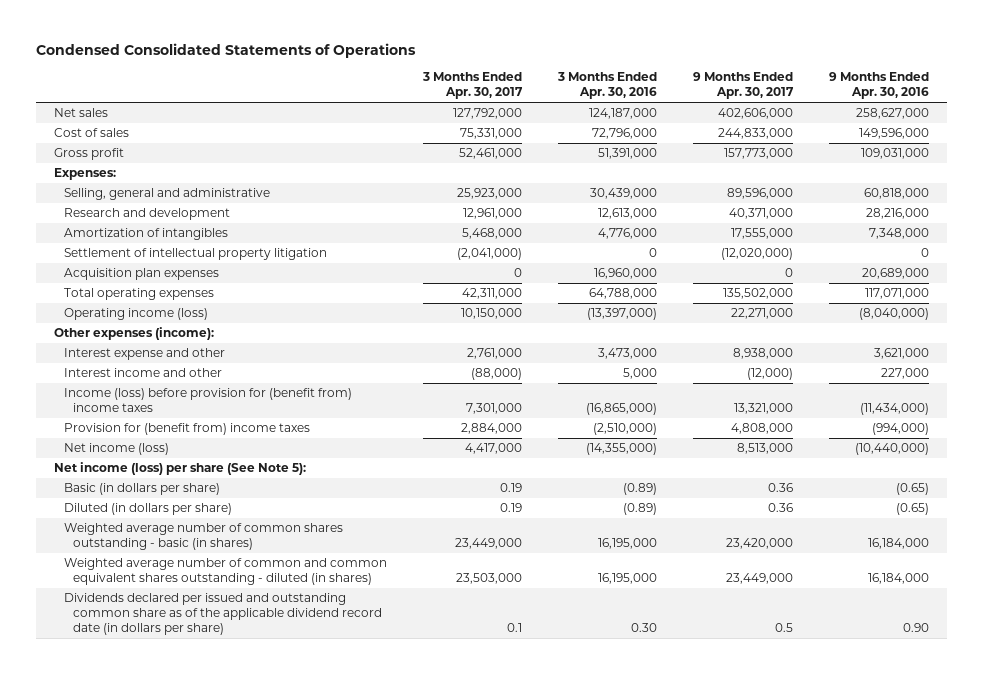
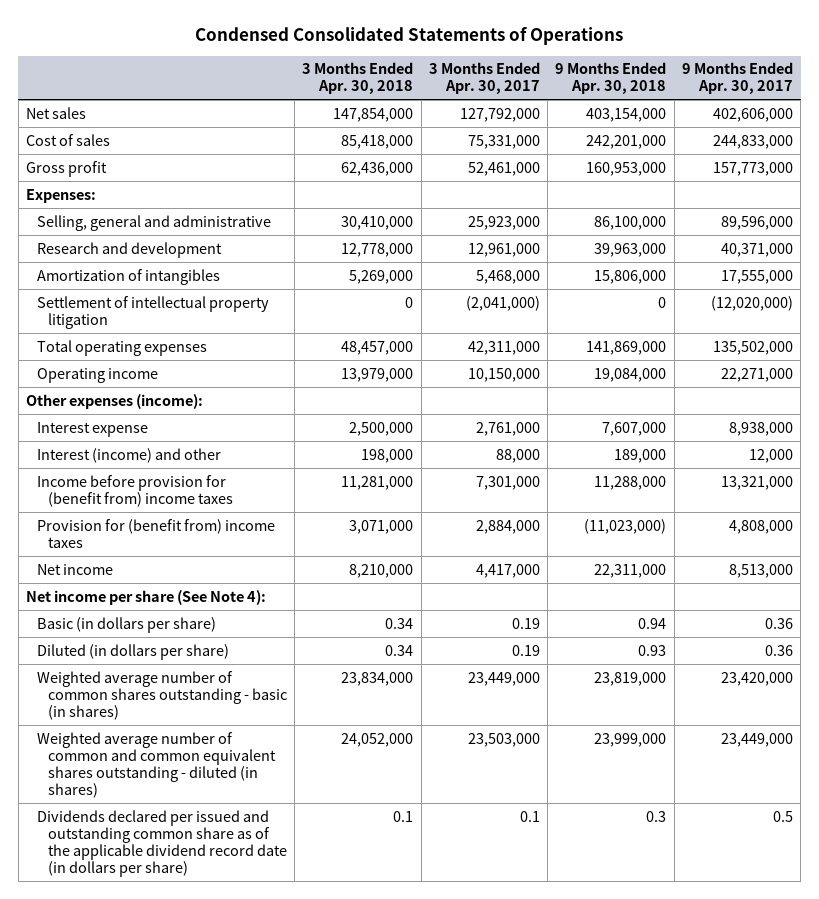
[556,72,657,100] 3 Months Ended Apr. 30, 2016 -> none
[829,72,930,100] 9 Months Ended Apr. 30, 2016 -> none
none -> [302,62,414,95] 3 Months Ended Apr. 30, 2018
none -> [555,62,667,95] 9 Months Ended Apr. 30, 2018
[63,268,219,281] Acquisition plan expenses -> none
[63,308,208,321] Operating income (loss) -> [36,367,158,383] Operating income
[63,348,225,361] Interest expense and other -> [36,421,148,437] Interest expense
[63,368,222,378] Interest income and other -> [36,447,221,463] Interest (income) and other
[470,368,522,381] (88,000) -> [495,448,540,463] 88,000
[747,368,794,381] (12,000) -> [749,448,794,463] 12,000
[63,388,352,413] Income (loss) before provision for (benefit from) income taxes -> [36,474,233,507] Income before provision for (benefit from) income taxes
[63,443,169,456] Net income (loss) -> [36,563,113,575] Net income
[54,462,307,476] Net income (loss) per share (See Note 5): -> [25,589,266,605] Net income per share (See Note 4):

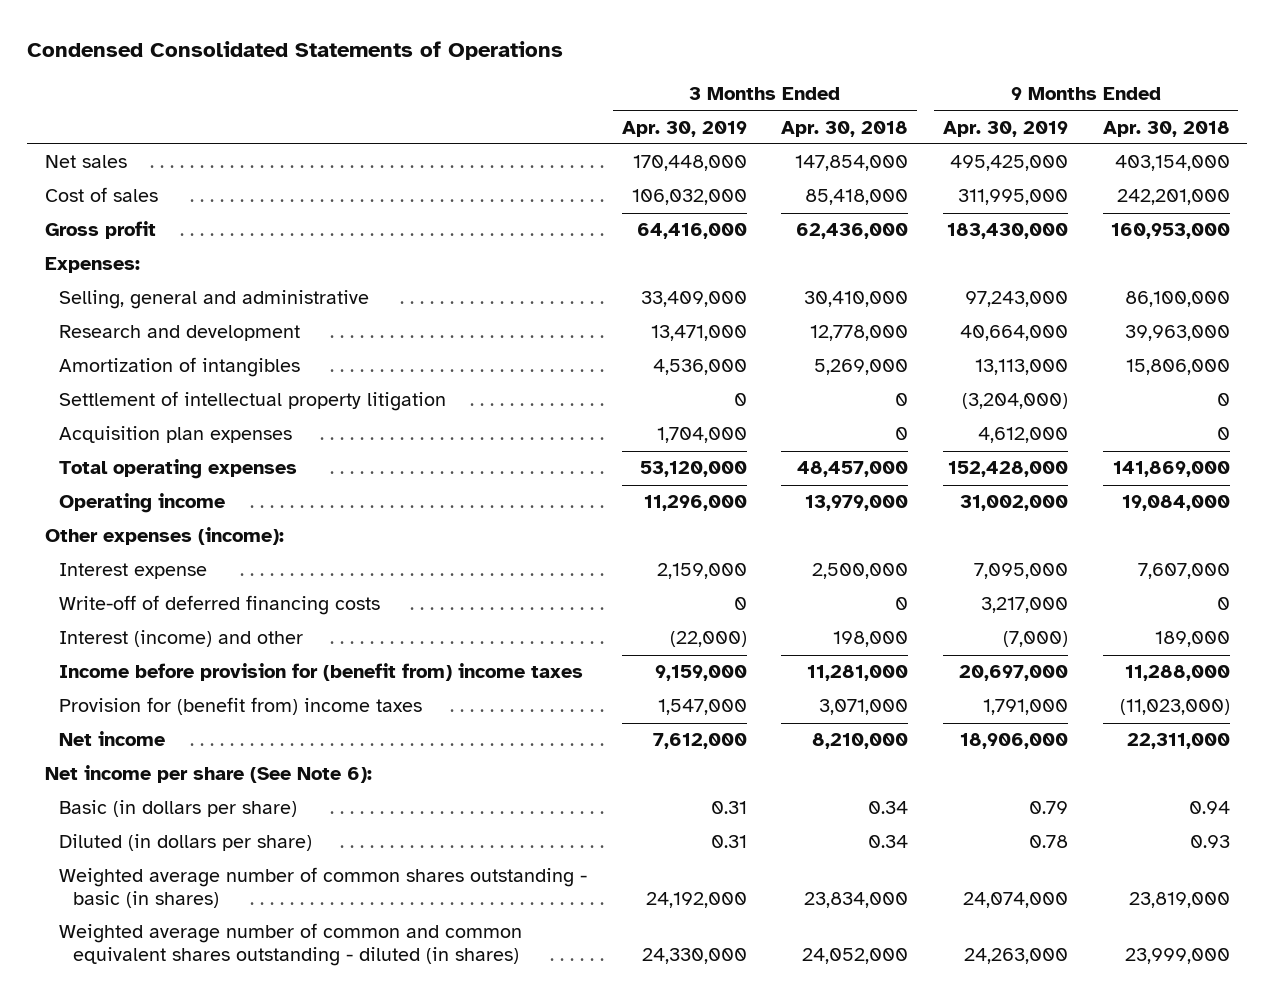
[428,62,540,95] 3 Months Ended Apr. 30, 2017 -> none
[682,62,794,95] 9 Months Ended Apr. 30, 2017 -> none
none -> [621,120,747,137] Apr. 30, 2019
none -> [942,120,1068,137] Apr. 30, 2019
none -> [59,426,293,444] Acquisition plan expenses
none -> [59,595,381,616] Write-off of deferred financing costs
[25,589,266,605] Net income per share (See Note 4): -> [44,765,372,784] Net income per share (See Note 6):
[36,809,287,878] Dividends declared per issued and outstanding common share as of the applicable dividend record date (in dollars per share) -> none

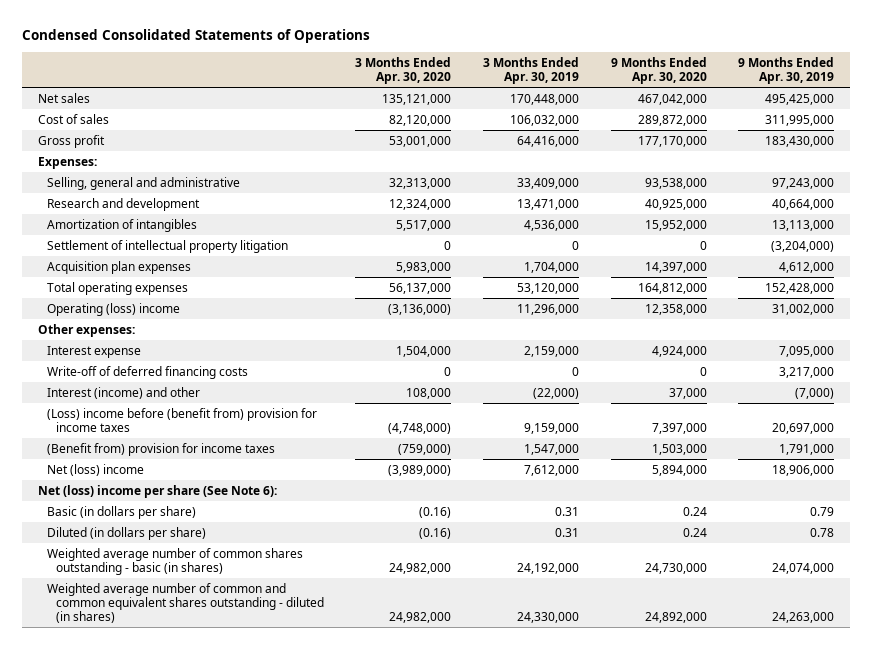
[781,120,909,137] Apr. 30, 2018 -> none
[1102,120,1230,137] Apr. 30, 2018 -> none
none -> [355,57,452,85] 3 Months Ended Apr. 30, 2020
none -> [610,57,707,85] 9 Months Ended Apr. 30, 2020
[59,493,226,514] Operating income -> [46,302,180,316] Operating (loss) income
[44,527,284,546] Other expenses (income): -> [37,323,135,337] Other expenses:
[59,663,584,682] Income before provision for (benefit from) income taxes -> [46,407,317,432] (Loss) income before (benefit from) provision for income taxes
[59,697,423,716] Provision for (benefit from) income taxes -> [46,442,275,456] (Benefit from) provision for income taxes
[59,731,166,747] Net income -> [46,463,144,476] Net (loss) income
[44,765,372,784] Net income per share (See Note 6): -> [37,484,277,498] Net (loss) income per share (See Note 6):

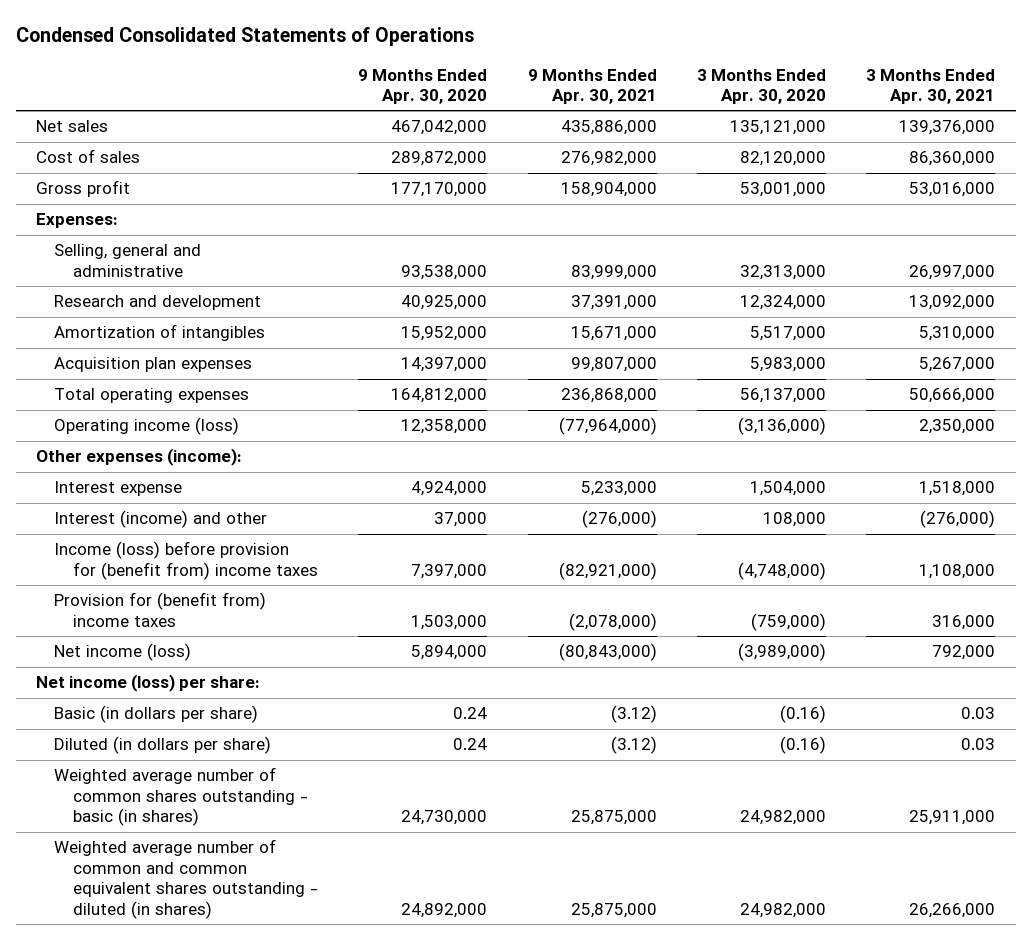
[483,57,580,85] 3 Months Ended Apr. 30, 2019 -> none
[738,57,835,85] 9 Months Ended Apr. 30, 2019 -> none
none -> [527,68,657,105] 9 Months Ended Apr. 30, 2021
none -> [866,68,996,105] 3 Months Ended Apr. 30, 2021
[46,239,288,253] Settlement of intellectual property litigation -> none
[46,302,180,316] Operating (loss) income -> [54,417,240,436] Operating income (loss)
[37,323,135,337] Other expenses: -> [36,448,243,467] Other expenses (income):
[46,365,248,379] Write-off of deferred financing costs -> none
[46,407,317,432] (Loss) income before (benefit from) provision for income taxes -> [54,541,318,580] Income (loss) before provision for (benefit from) income taxes
[46,442,275,456] (Benefit from) provision for income taxes -> [54,592,267,627] Provision for (benefit from) income taxes
[46,463,144,476] Net (loss) income -> [54,643,192,662] Net income (loss)
[37,484,277,498] Net (loss) income per share (See Note 6): -> [36,674,261,693] Net income (loss) per share:

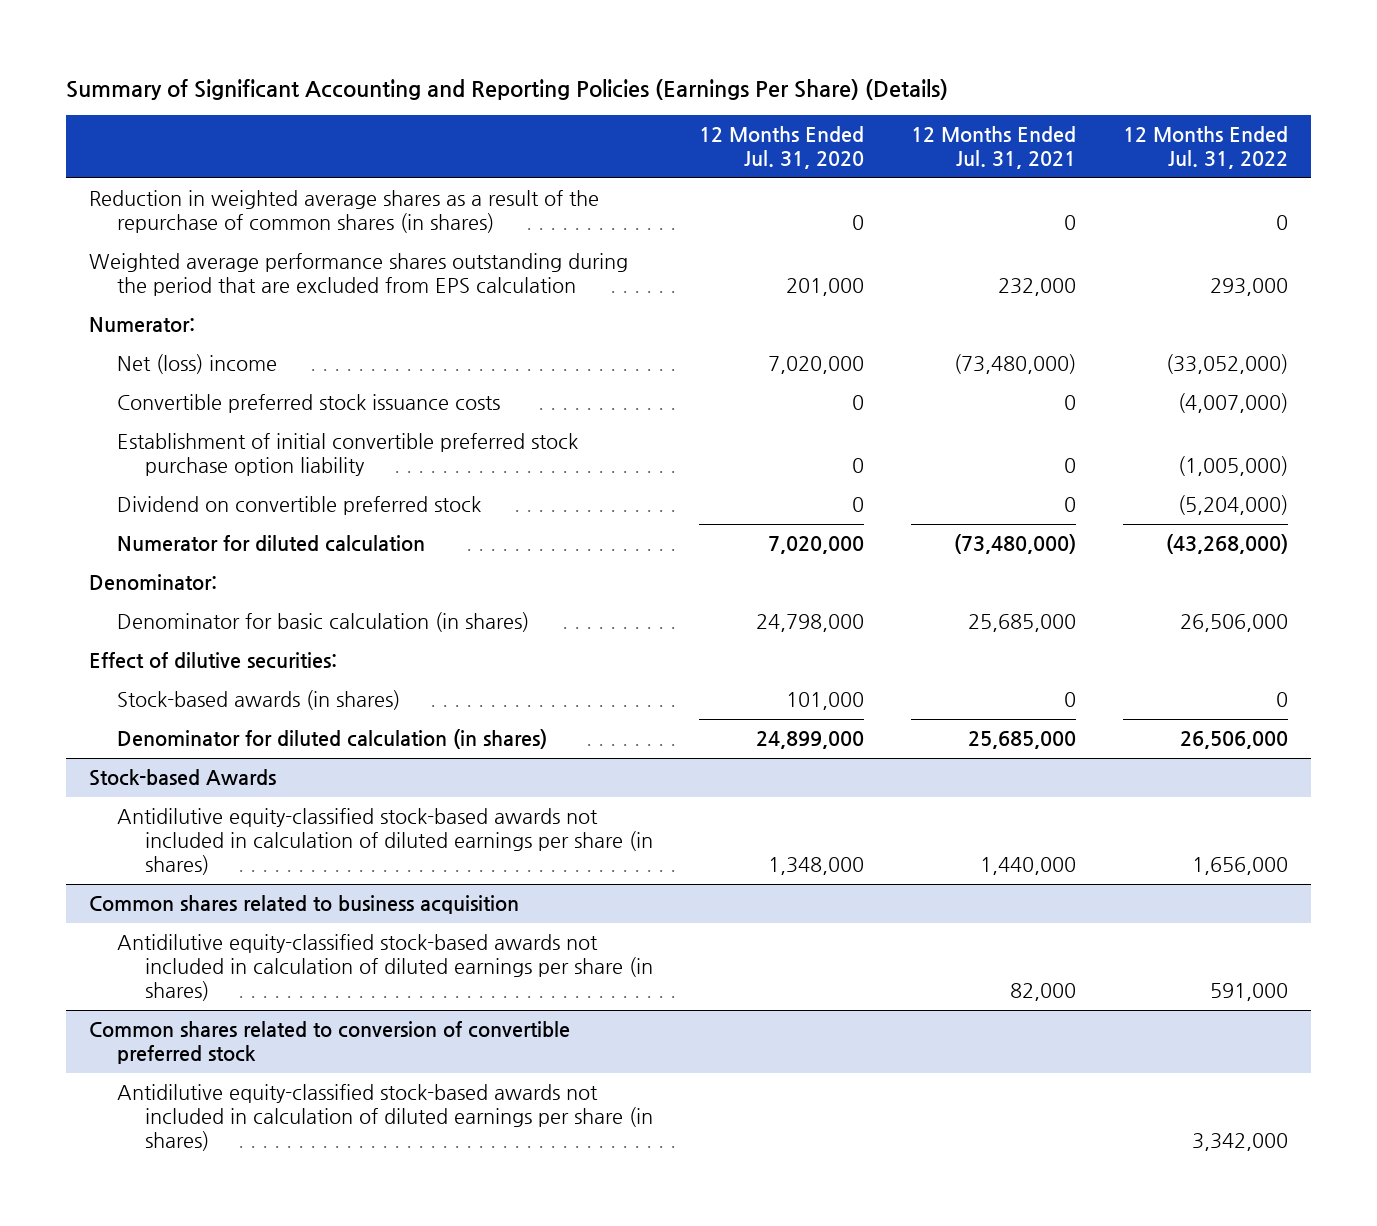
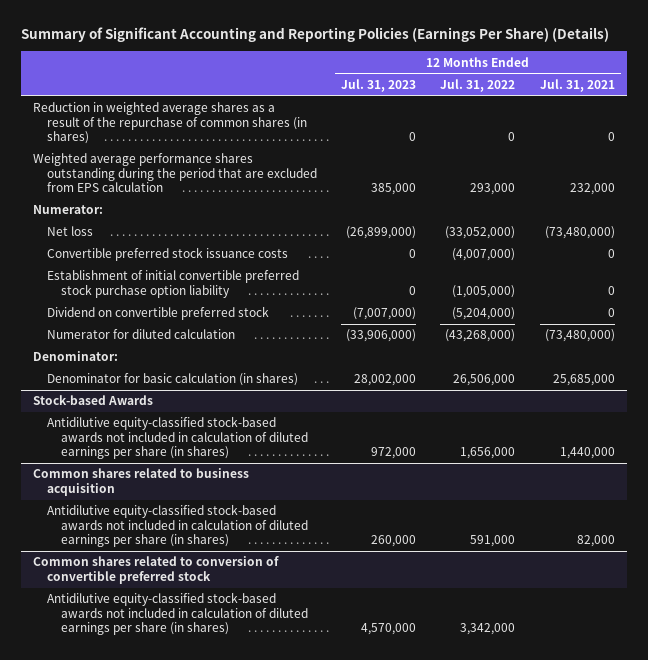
[699,126,865,170] 12 Months Ended Jul. 31, 2020 -> none
none -> [341,78,417,92] Jul. 31, 2023
[116,354,277,375] Net (loss) income -> [46,226,93,237] Net loss
[89,652,338,670] Effect of dilutive securities: -> none
[116,690,400,711] Stock-based awards (in shares) -> none
[116,729,547,750] Denominator for diluted calculation (in shares) -> none

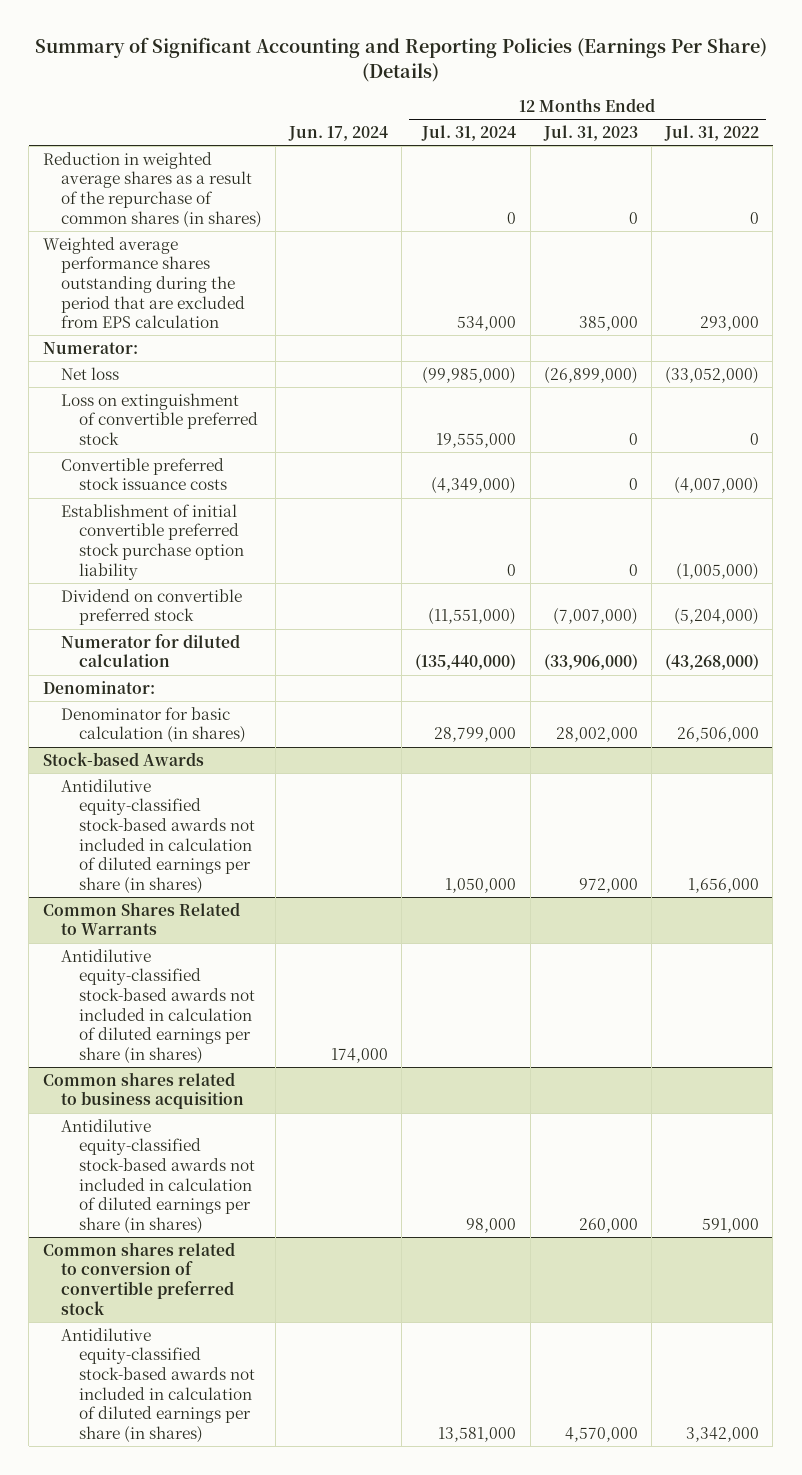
[539,78,615,92] Jul. 31, 2021 -> none
none -> [287,126,388,142] Jun. 17, 2024
none -> [421,125,517,142] Jul. 31, 2024
none -> [60,392,258,445] Loss on extinguishment of convertible preferred stock
none -> [42,901,240,936] Common Shares Related to Warrants
none -> [60,948,255,1064] Antidilutive equity-classified stock-based awards not included in calculation of diluted earnings per share (in shares)

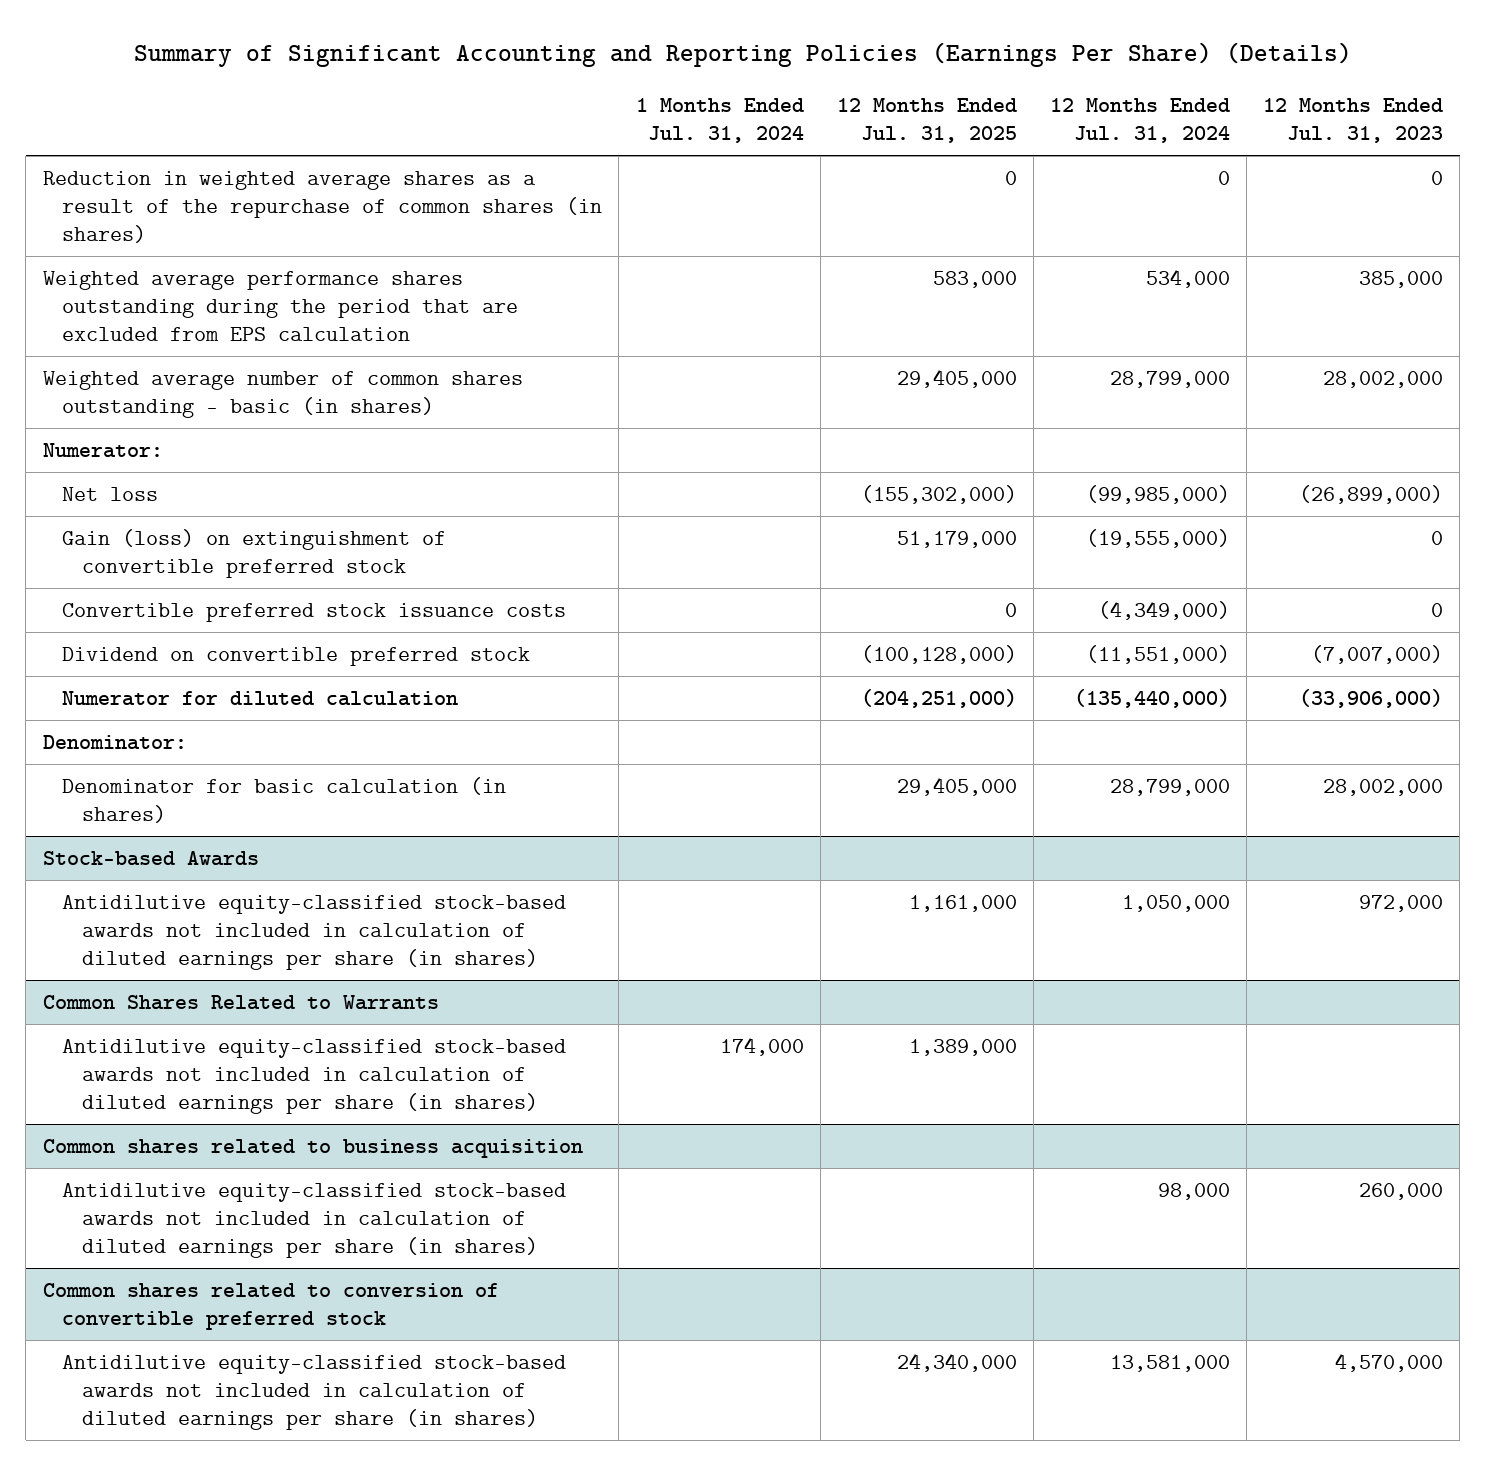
[287,126,388,142] Jun. 17, 2024 -> none
[664,125,760,142] Jul. 31, 2022 -> none
none -> [635,97,804,144] 1 Months Ended Jul. 31, 2024
none -> [836,97,1017,144] 12 Months Ended Jul. 31, 2025
none -> [42,370,523,419] Weighted average number of common shares outstanding - basic (in shares)
[60,392,258,445] Loss on extinguishment of convertible preferred stock -> [62,528,447,579] Gain (loss) on extinguishment of convertible preferred stock
[436,432,517,448] 19,555,000 -> [1085,528,1230,548] (19,555,000)
[60,503,244,580] Establishment of initial convertible preferred stock purchase option liability -> none

